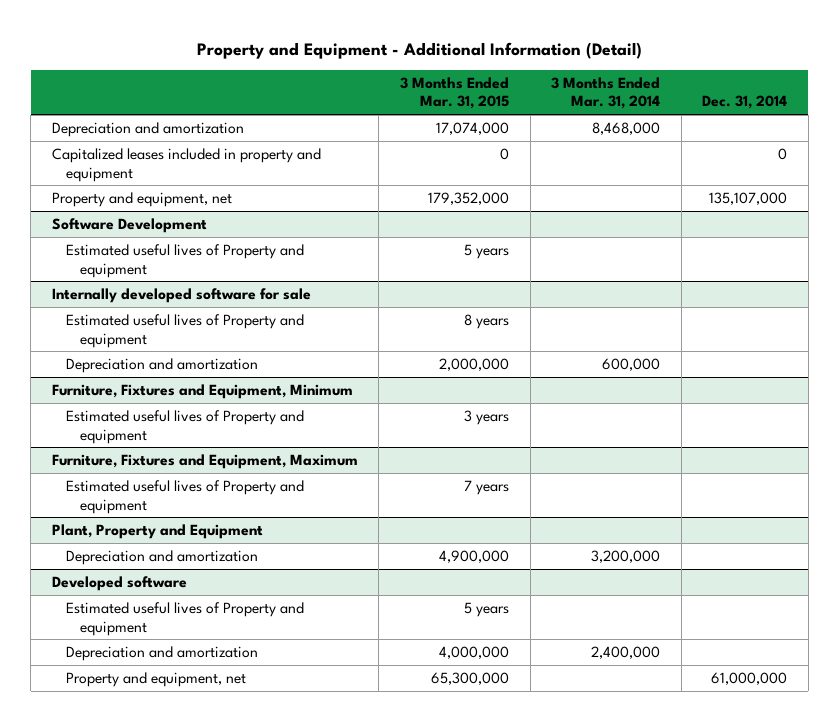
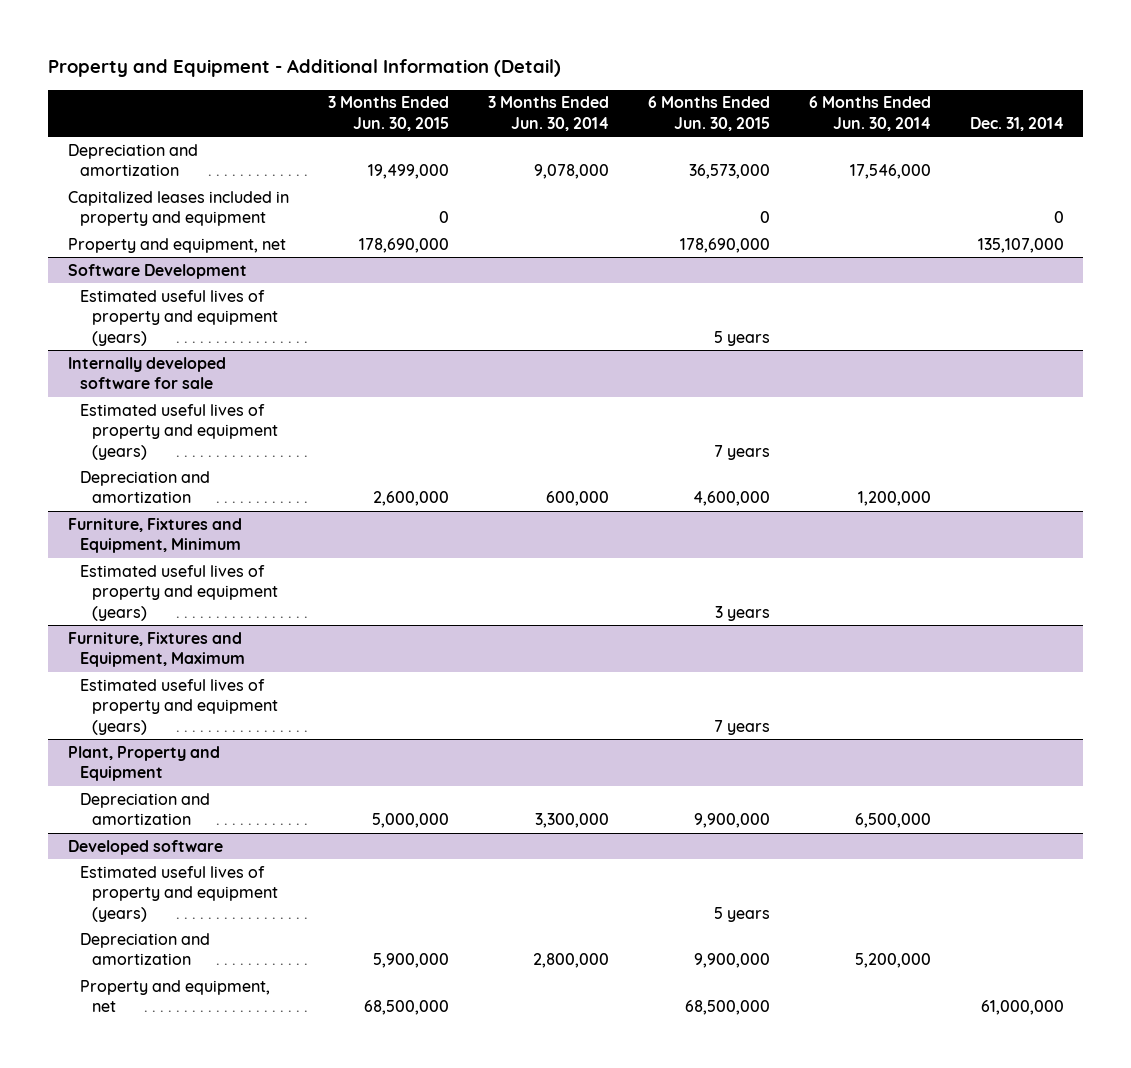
[399,76,509,110] 3 Months Ended Mar. 31, 2015 -> none
[551,76,661,110] 3 Months Ended Mar. 31, 2014 -> none
none -> [327,96,449,131] 3 Months Ended Jun. 30, 2015
none -> [487,96,609,131] 3 Months Ended Jun. 30, 2014
none -> [647,96,770,131] 6 Months Ended Jun. 30, 2015
none -> [808,96,931,131] 6 Months Ended Jun. 30, 2014
[65,244,304,278] Estimated useful lives of Property and equipment -> [80,289,279,346] Estimated useful lives of property and equipment (years)
[65,314,304,348] Estimated useful lives of Property and equipment -> [80,403,279,460] Estimated useful lives of property and equipment (years)
[65,410,304,444] Estimated useful lives of Property and equipment -> [80,564,279,621] Estimated useful lives of property and equipment (years)
[65,480,304,514] Estimated useful lives of Property and equipment -> [80,678,279,735] Estimated useful lives of property and equipment (years)
[65,602,304,636] Estimated useful lives of Property and equipment -> [80,865,279,922] Estimated useful lives of property and equipment (years)

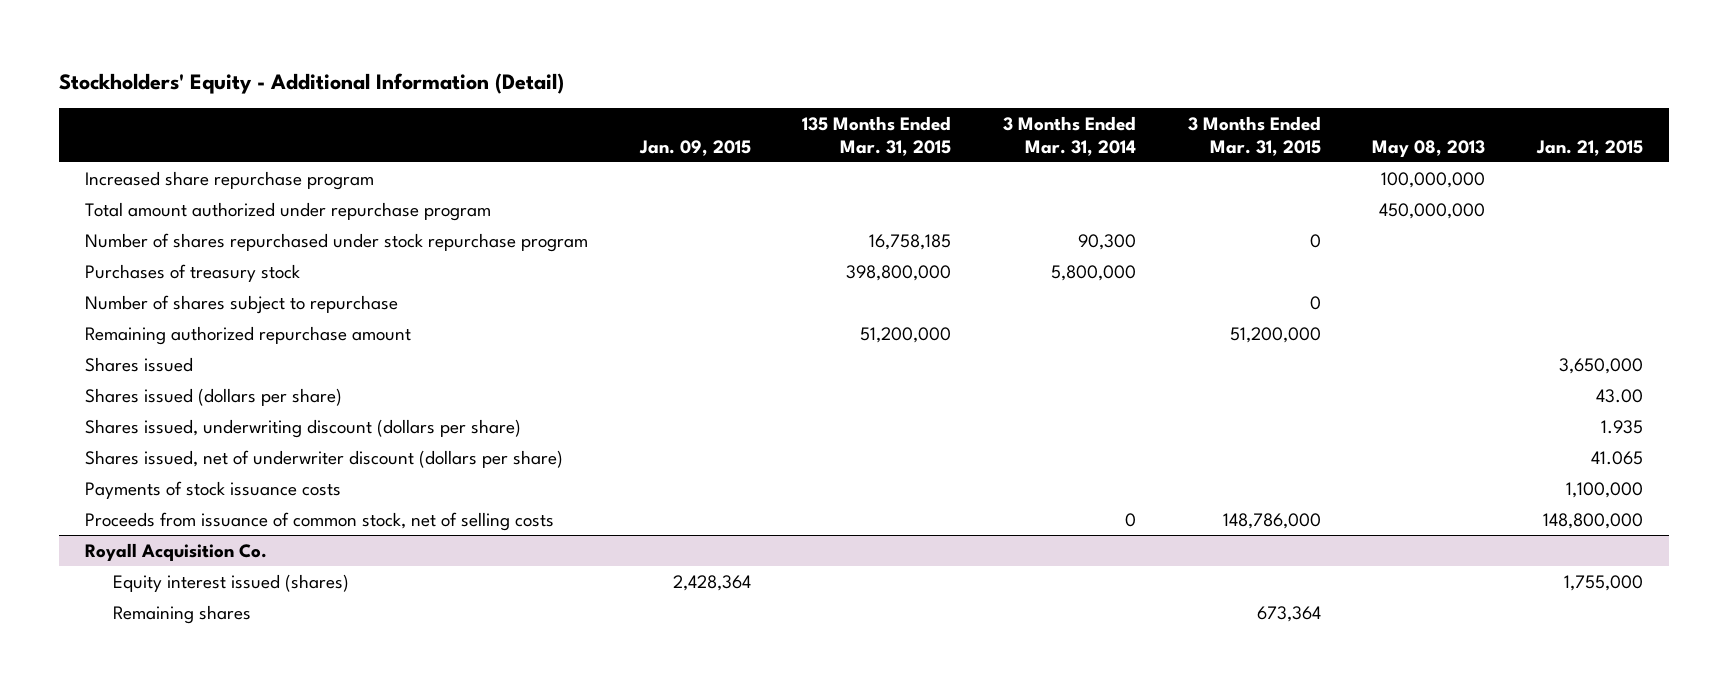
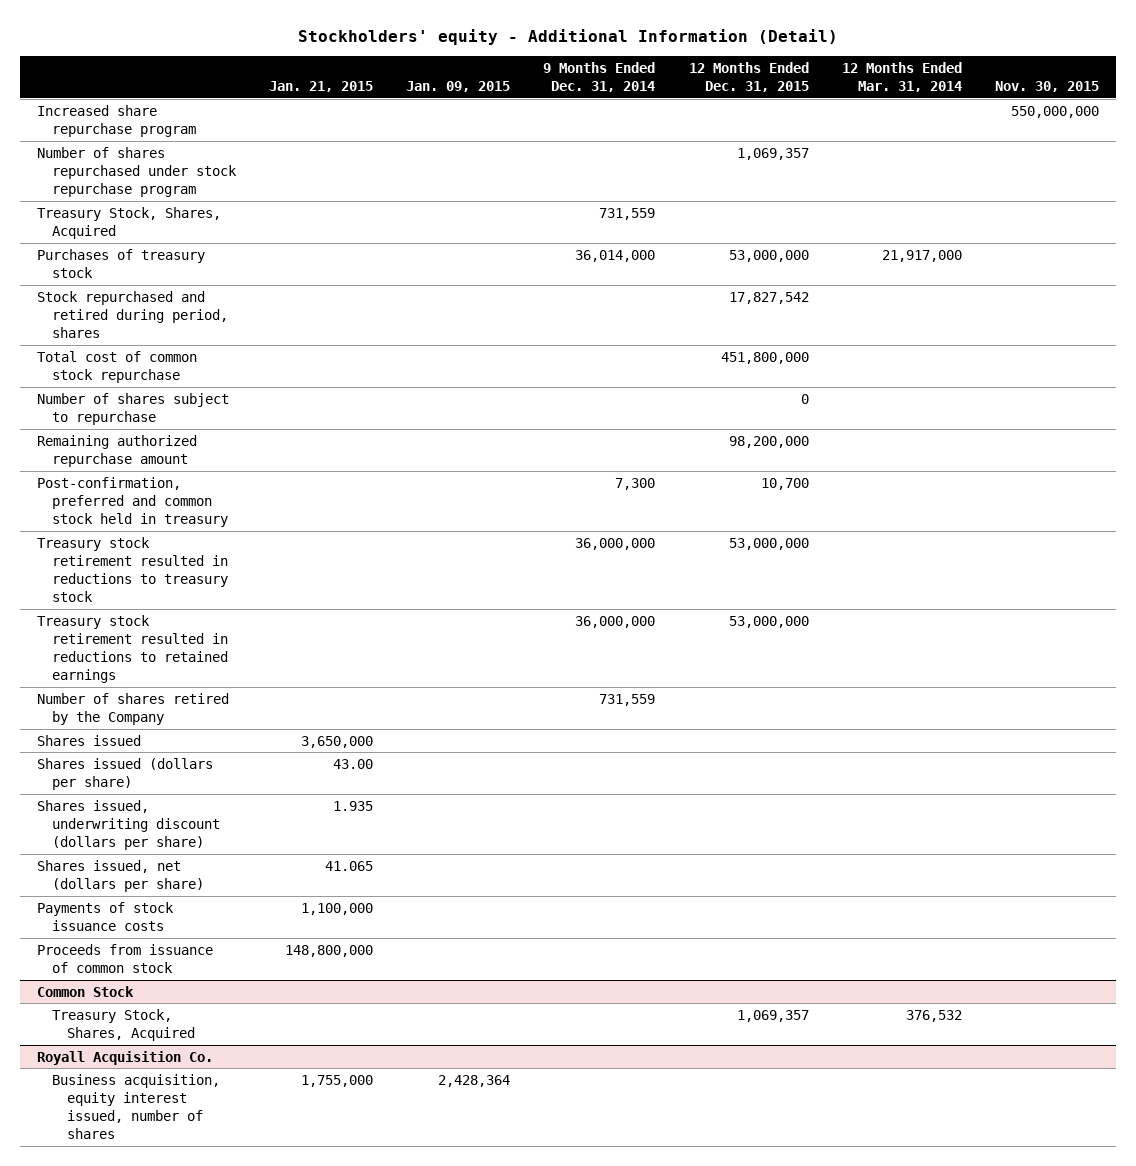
[59,72,565,94] Stockholders' Equity - Additional Information (Detail) -> [297,29,838,46] Stockholders' equity - Additional Information (Detail)
[802,115,952,156] 135 Months Ended Mar. 31, 2015 -> none
[1003,115,1137,156] 3 Months Ended Mar. 31, 2014 -> none
[1187,115,1321,156] 3 Months Ended Mar. 31, 2015 -> none
[1372,139,1486,157] May 08, 2013 -> none
none -> [543,62,656,93] 9 Months Ended Dec. 31, 2014
none -> [688,62,809,93] 12 Months Ended Dec. 31, 2015
none -> [841,62,962,93] 12 Months Ended Mar. 31, 2014
none -> [994,81,1099,93] Nov. 30, 2015
[85,201,492,221] Total amount authorized under repurchase program -> none
none -> [36,206,221,240] Treasury Stock, Shares, Acquired
none -> [36,290,228,339] Stock repurchased and retired during period, shares
none -> [36,350,197,384] Total cost of common stock repurchase
none -> [36,476,228,528] Post-confirmation, preferred and common stock held in treasury
none -> [36,536,228,603] Treasury stock retirement resulted in reductions to treasury stock
none -> [36,614,228,684] Treasury stock retirement resulted in reductions to retained earnings
none -> [36,692,229,726] Number of shares retired by the Company
[85,449,564,468] Shares issued, net of underwriter discount (dollars per share) -> [36,859,204,893] Shares issued, net (dollars per share)
[85,511,555,531] Proceeds from issuance of common stock, net of selling costs -> [36,943,213,974] Proceeds from issuance of common stock
none -> [36,985,134,997] Common Stock
none -> [51,1008,195,1042] Treasury Stock, Shares, Acquired
[113,604,252,624] Remaining shares -> none
[113,573,350,592] Equity interest issued (shares) -> [51,1073,220,1140] Business acquisition, equity interest issued, number of shares

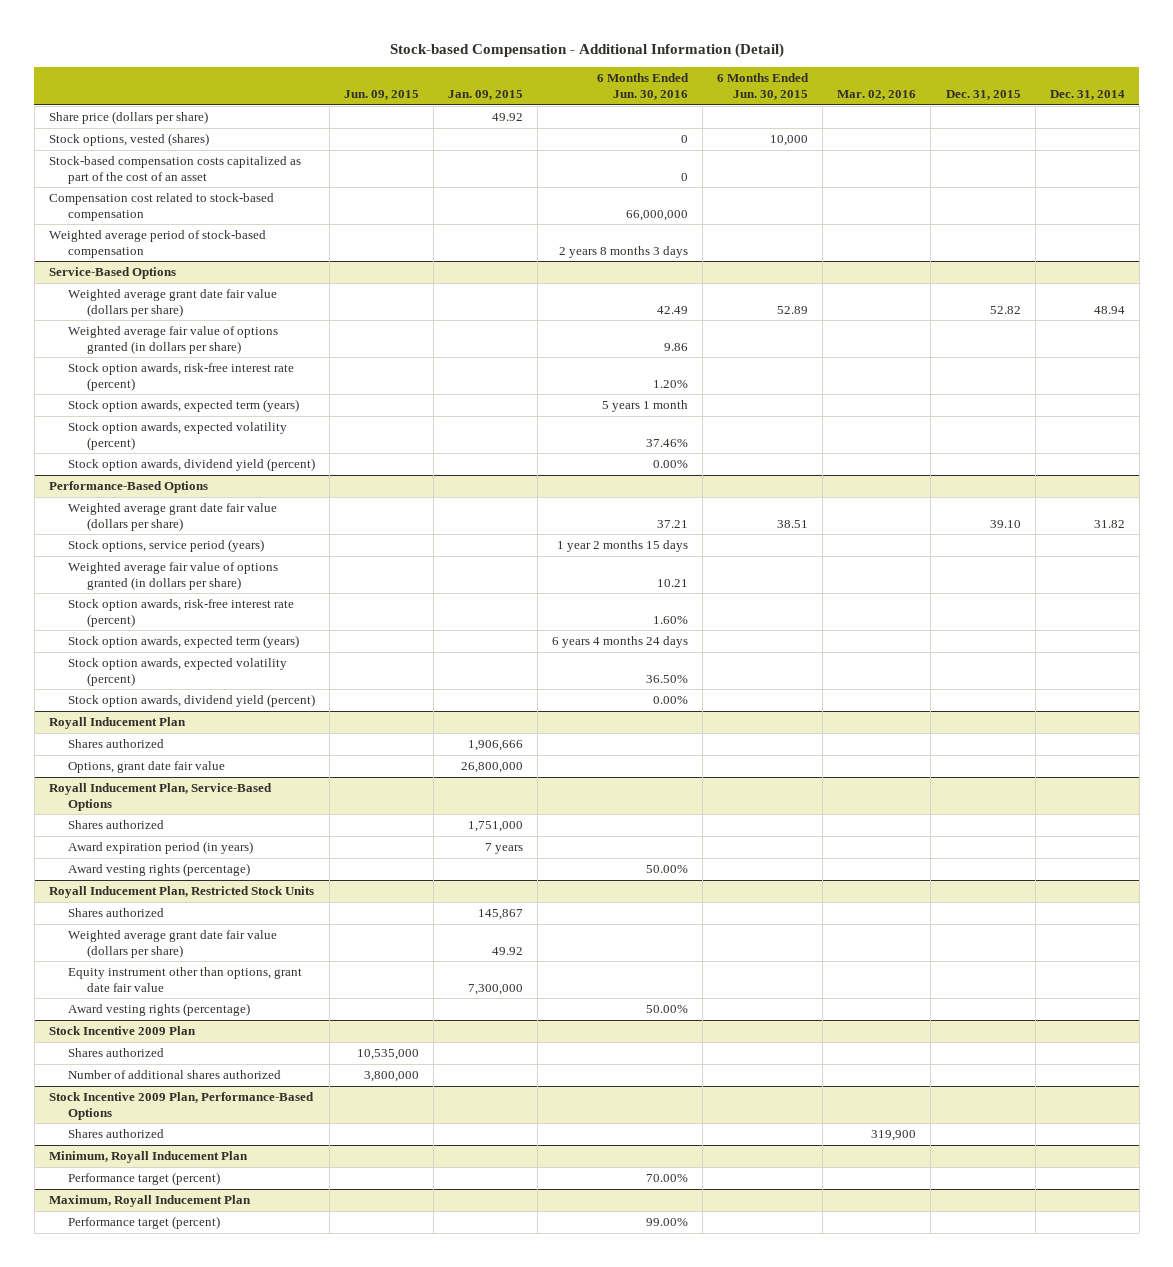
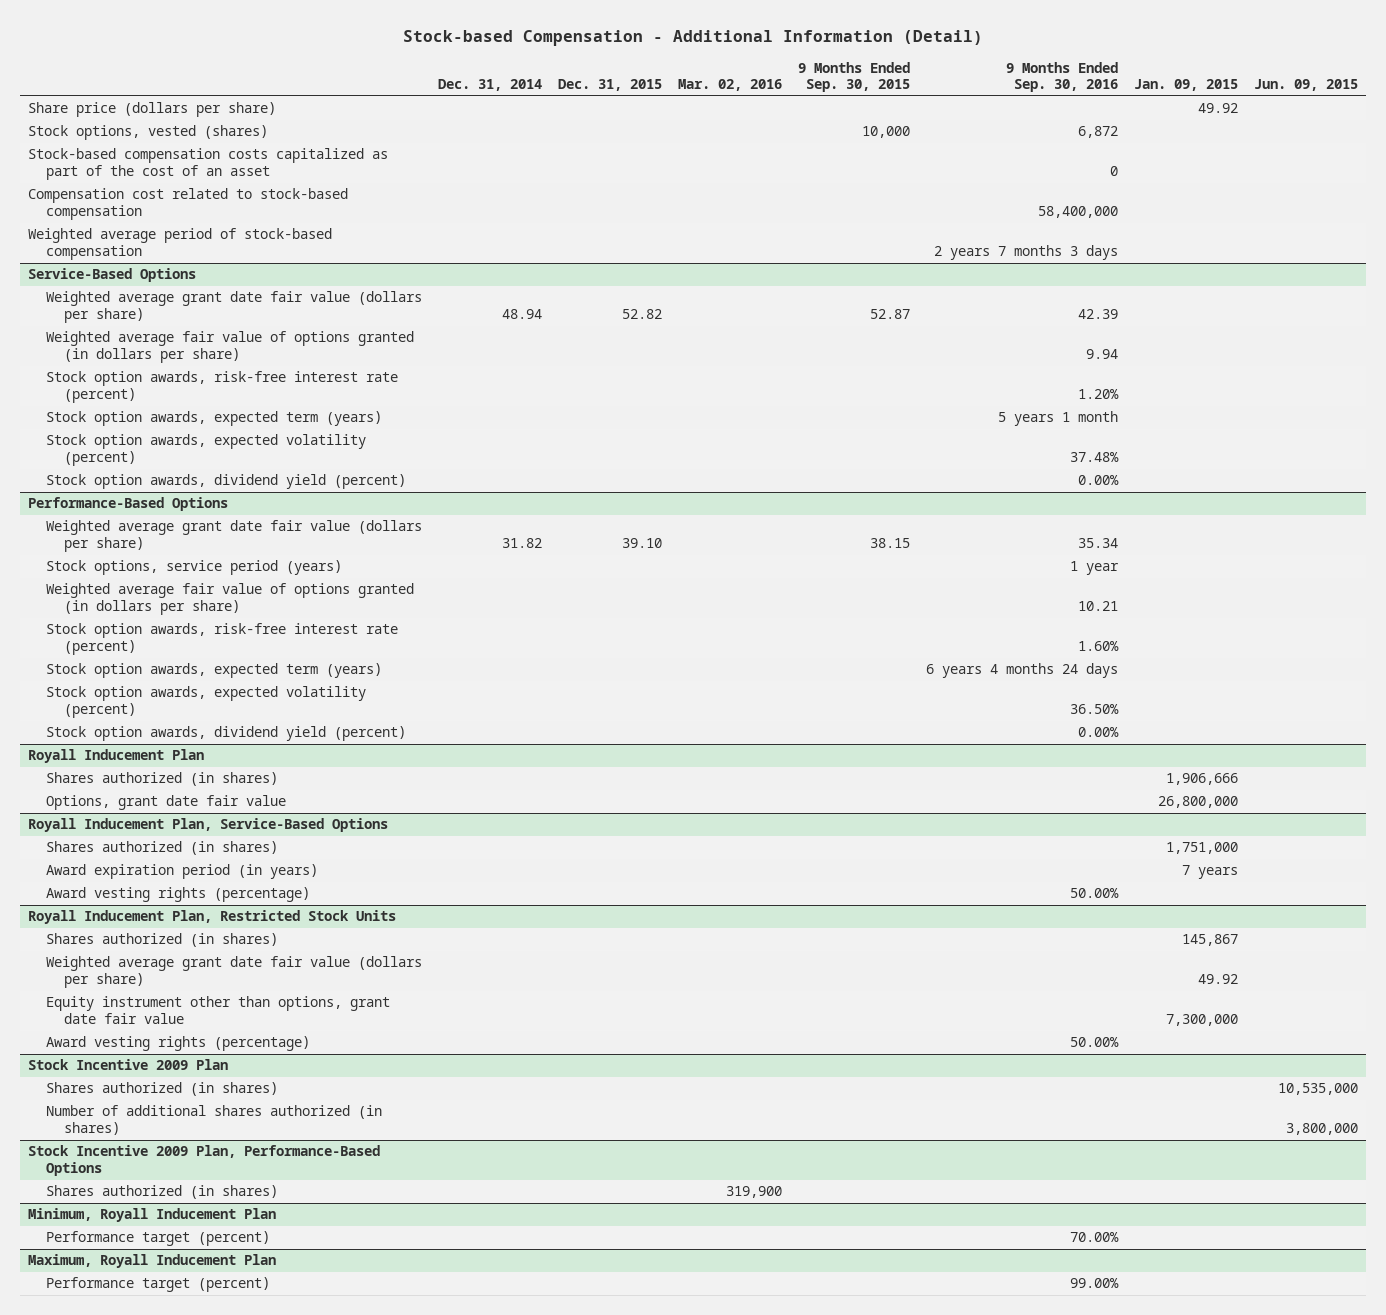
[597,73,690,100] 6 Months Ended Jun. 30, 2016 -> none
[717,73,810,100] 6 Months Ended Jun. 30, 2015 -> none
none -> [798,61,911,93] 9 Months Ended Sep. 30, 2015
none -> [1006,61,1119,93] 9 Months Ended Sep. 30, 2016
[67,739,164,749] Shares authorized -> [46,772,279,787] Shares authorized (in shares)
[67,820,164,830] Shares authorized -> [46,841,279,856] Shares authorized (in shares)
[67,908,164,918] Shares authorized -> [46,933,279,948] Shares authorized (in shares)
[67,1048,164,1058] Shares authorized -> [46,1082,279,1097] Shares authorized (in shares)
[67,1070,281,1080] Number of additional shares authorized -> [46,1105,383,1136] Number of additional shares authorized (in shares)
[67,1129,164,1139] Shares authorized -> [46,1185,279,1200] Shares authorized (in shares)

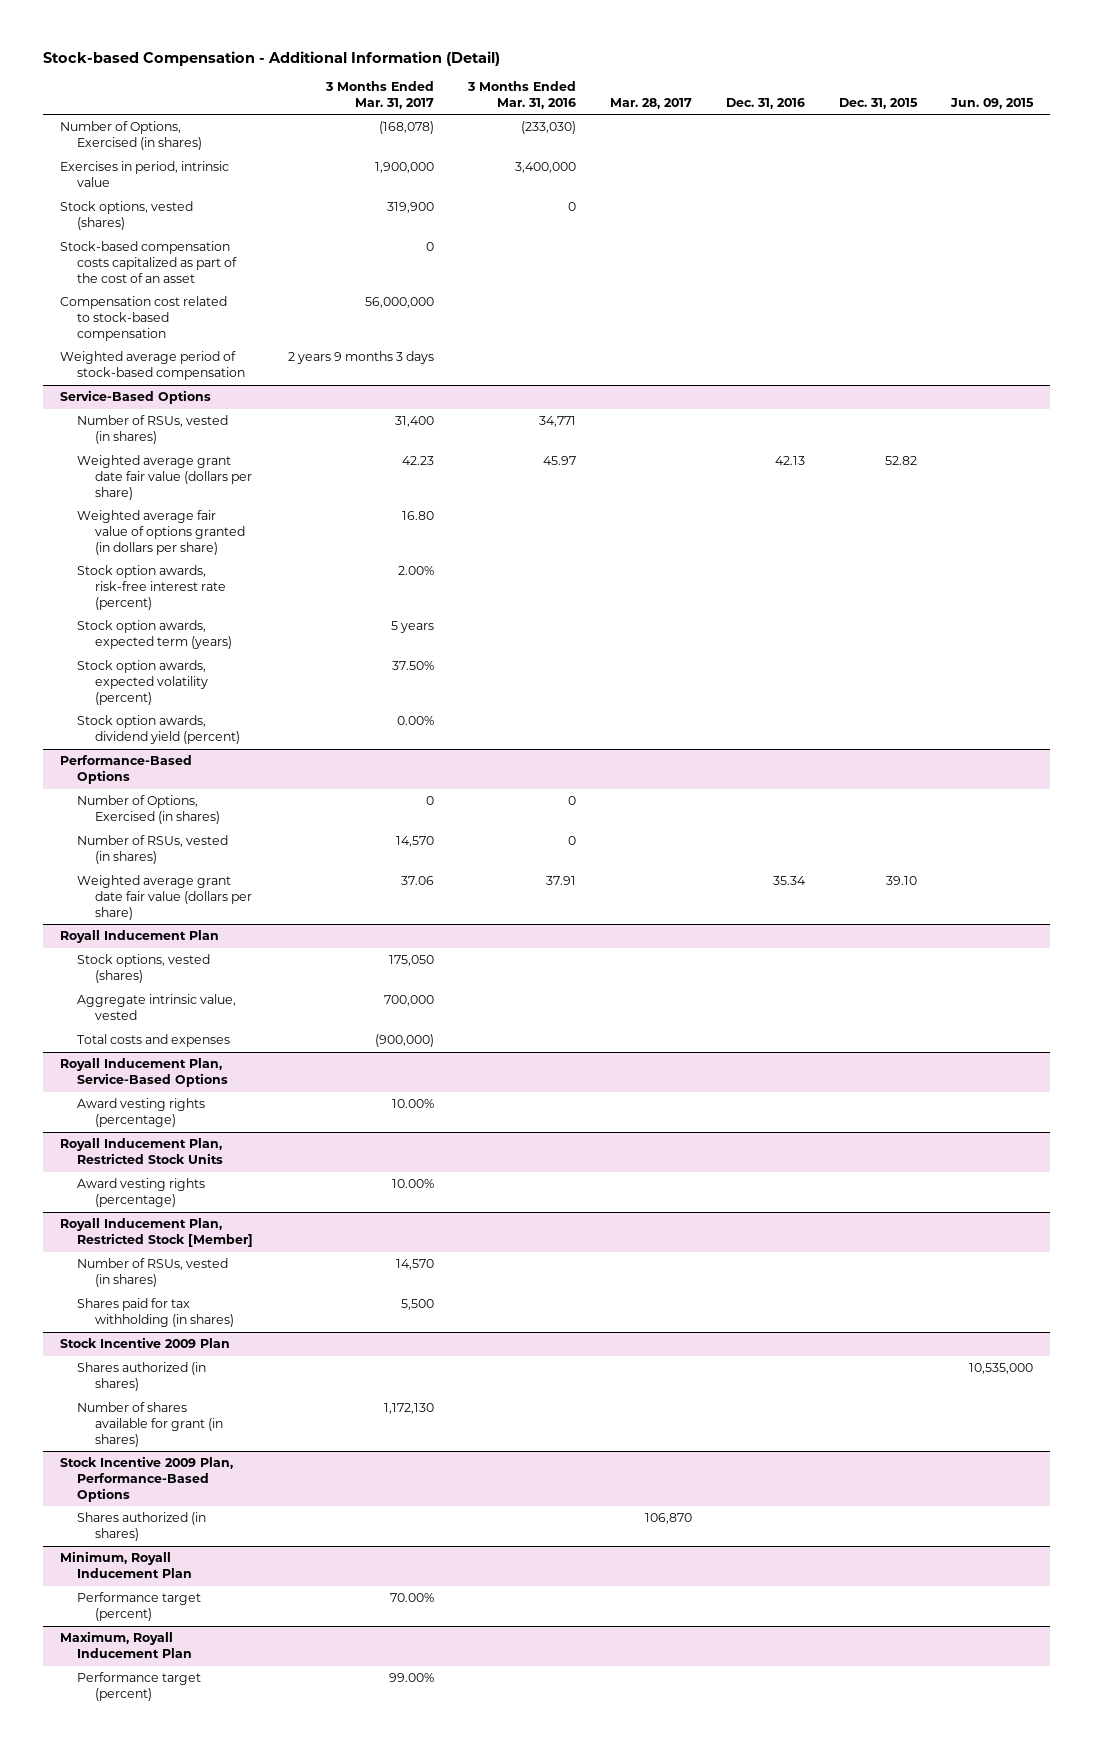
[438,79,543,92] Dec. 31, 2014 -> none
[678,79,783,92] Mar. 02, 2016 -> none
[798,61,911,93] 9 Months Ended Sep. 30, 2015 -> none
[1006,61,1119,93] 9 Months Ended Sep. 30, 2016 -> none
[1134,79,1239,92] Jan. 09, 2015 -> none
none -> [324,81,434,109] 3 Months Ended Mar. 31, 2017
none -> [466,81,576,109] 3 Months Ended Mar. 31, 2016
none -> [609,97,692,109] Mar. 28, 2017
none -> [725,97,805,109] Dec. 31, 2016
[28,102,277,118] Share price (dollars per share) -> none
none -> [60,121,203,150] Number of Options, Exercised (in shares)
none -> [60,161,230,187] Exercises in period, intrinsic value
none -> [77,415,229,444] Number of RSUs, vested (in shares)
none -> [77,795,220,824] Number of Options, Exercised (in shares)
none -> [77,835,229,864] Number of RSUs, vested (in shares)
[46,560,343,576] Stock options, service period (years) -> none
[46,583,415,616] Weighted average fair value of options granted (in dollars per share) -> none
[46,623,399,656] Stock option awards, risk-free interest rate (percent) -> none
[46,663,383,679] Stock option awards, expected term (years) -> none
[46,686,367,719] Stock option awards, expected volatility (percent) -> none
[46,726,407,742] Stock option awards, dividend yield (percent) -> none
[46,772,279,787] Shares authorized (in shares) -> none
[46,795,287,811] Options, grant date fair value -> none
none -> [77,954,211,983] Stock options, vested (shares)
none -> [77,994,237,1020] Aggregate intrinsic value, vested
none -> [77,1034,231,1048] Total costs and expenses
[46,841,279,856] Shares authorized (in shares) -> none
[46,864,319,880] Award expiration period (in years) -> none
[46,933,279,948] Shares authorized (in shares) -> none
[46,956,423,989] Weighted average grant date fair value (dollars per share) -> none
[46,996,391,1025] Equity instrument other than options, grant date fair value -> none
none -> [60,1218,254,1247] Royall Inducement Plan, Restricted Stock [Member]
none -> [77,1258,229,1287] Number of RSUs, vested (in shares)
none -> [77,1298,234,1327] Shares paid for tax withholding (in shares)
[46,1105,383,1136] Number of additional shares authorized (in shares) -> none
none -> [77,1402,223,1447] Number of shares available for grant (in shares)

